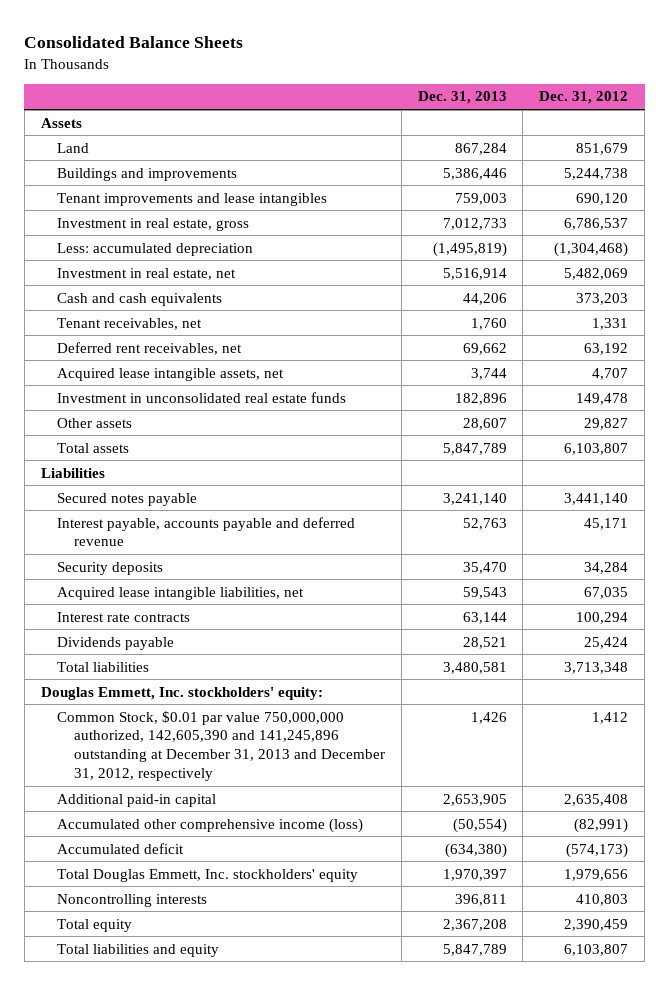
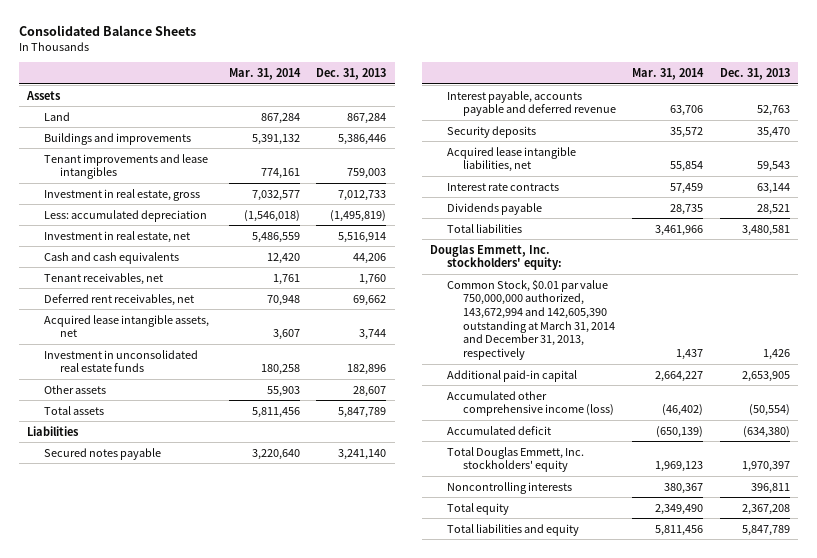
[539,91,629,105] Dec. 31, 2012 -> none
none -> [229,67,302,80] Mar. 31, 2014
[57,710,386,781] Common Stock, $0.01 par value 750,000,000 authorized, 142,605,390 and 141,245,896 outstanding at December 31, 2013 and December 31, 2012, respectively -> [446,278,615,360] Common Stock, $0.01 par value 750,000,000 authorized, 143,672,994 and 142,605,390 outstanding at March 31, 2014 and December 31, 2013, respectively

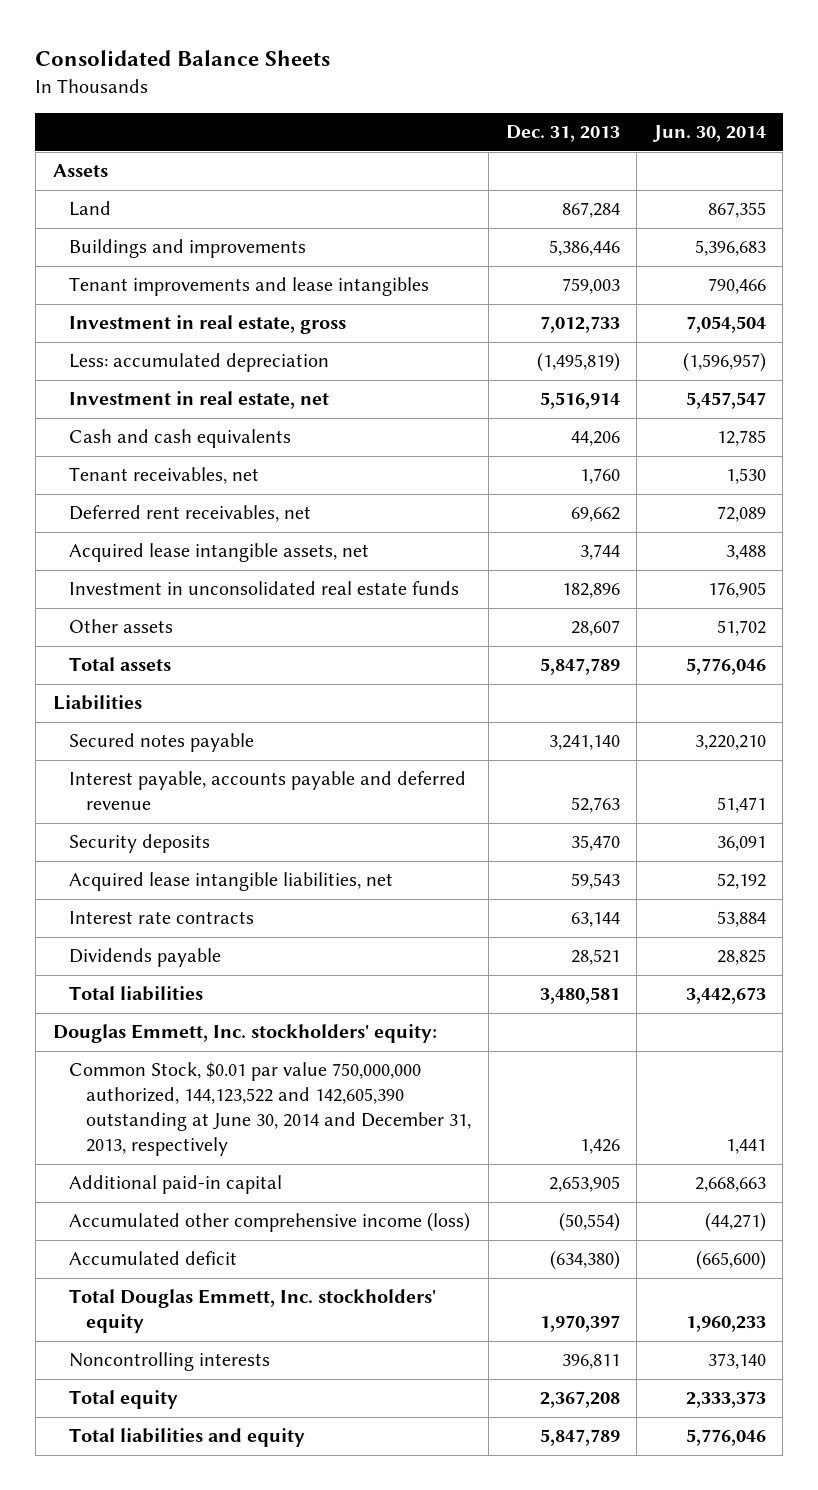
[229,67,302,80] Mar. 31, 2014 -> none
none -> [651,125,766,143] Jun. 30, 2014
[446,278,615,360] Common Stock, $0.01 par value 750,000,000 authorized, 143,672,994 and 142,605,390 outstanding at March 31, 2014 and December 31, 2013, respectively -> [69,1062,472,1157] Common Stock, $0.01 par value 750,000,000 authorized, 144,123,522 and 142,605,390 outstanding at June 30, 2014 and December 31, 2013, respectively

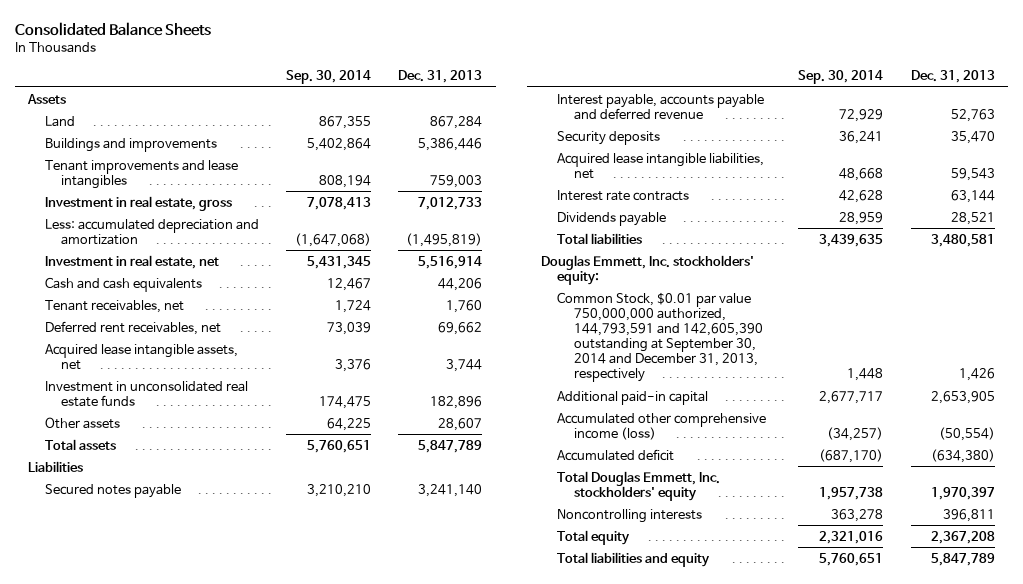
[651,125,766,143] Jun. 30, 2014 -> none
none -> [285,70,371,85] Sep. 30, 2014
[69,353,330,373] Less: accumulated depreciation -> [44,218,259,245] Less: accumulated depreciation and amortization
[69,1062,472,1157] Common Stock, $0.01 par value 750,000,000 authorized, 144,123,522 and 142,605,390 outstanding at June 30, 2014 and December 31, 2013, respectively -> [557,291,763,382] Common Stock, $0.01 par value 750,000,000 authorized, 144,793,591 and 142,605,390 outstanding at September 30, 2014 and December 31, 2013, respectively

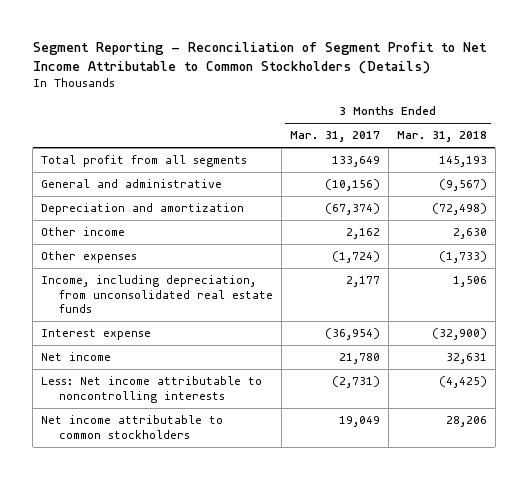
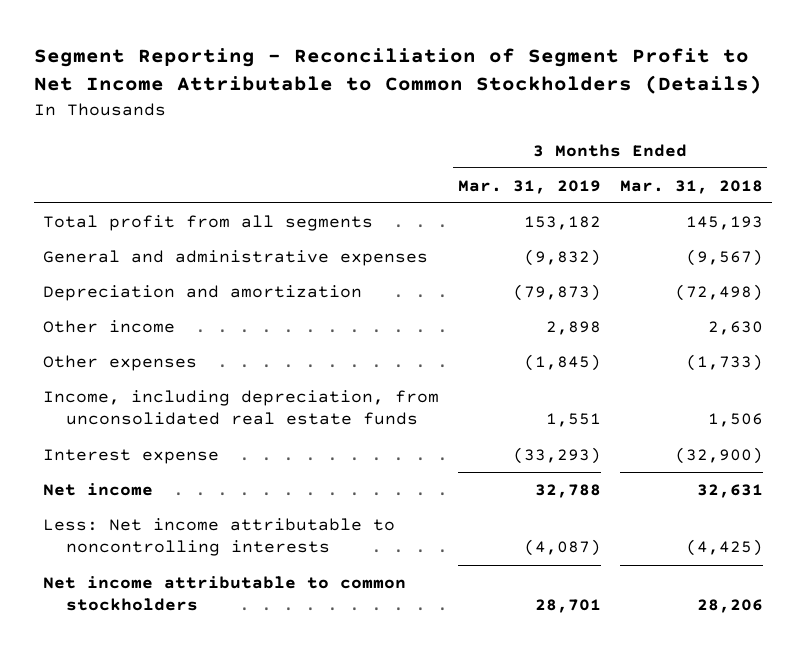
[289,131,380,143] Mar. 31, 2017 -> none
none -> [457,179,601,194] Mar. 31, 2019
[41,179,223,189] General and administrative -> [43,249,429,266] General and administrative expenses

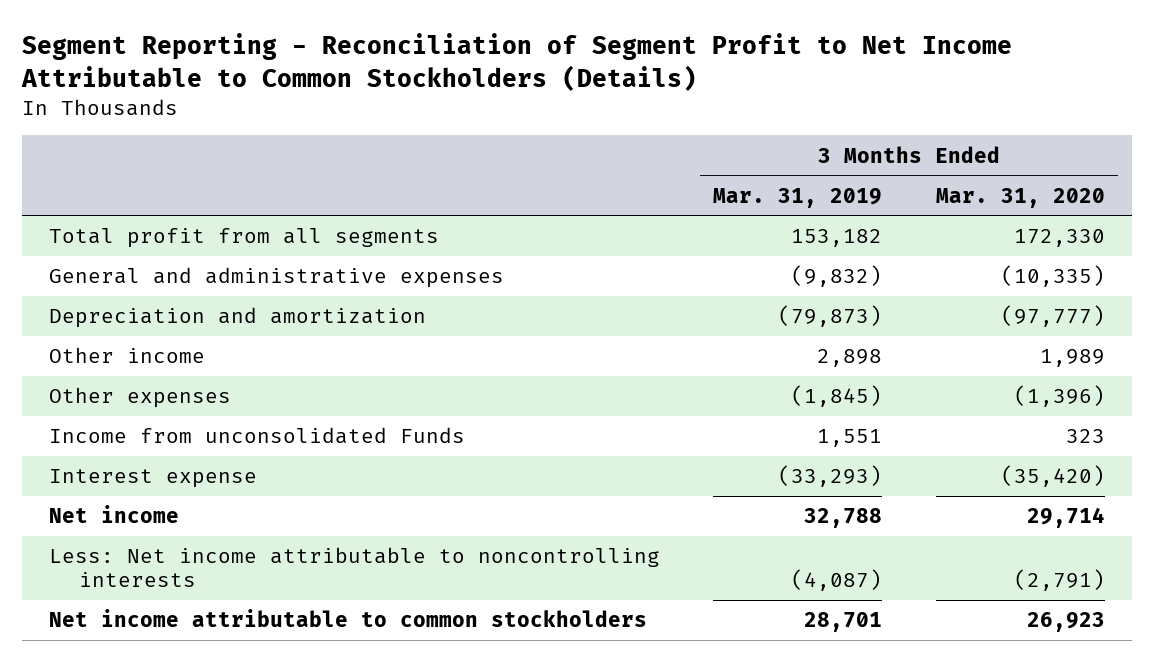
[619,179,763,194] Mar. 31, 2018 -> none
none -> [935,187,1105,208] Mar. 31, 2020
[43,389,440,426] Income, including depreciation, from unconsolidated real estate funds -> [48,427,465,445] Income from unconsolidated Funds

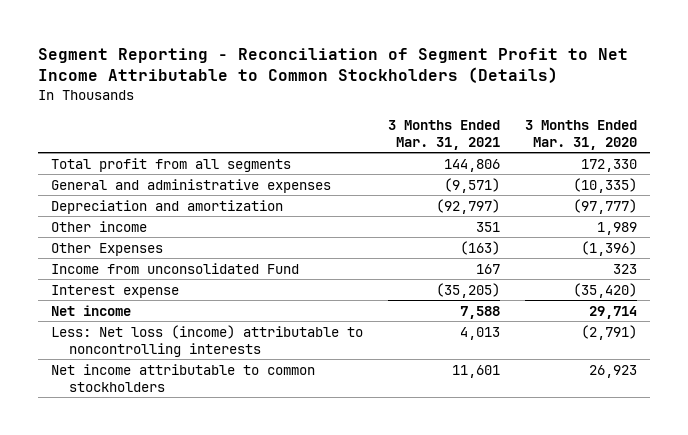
[713,187,883,208] Mar. 31, 2019 -> none
none -> [388,119,501,150] 3 Months Ended Mar. 31, 2021
[48,387,231,409] Other expenses -> [50,242,163,256] Other Expenses
[48,427,465,445] Income from unconsolidated Funds -> [50,262,299,274] Income from unconsolidated Fund
[48,547,660,588] Less: Net income attributable to noncontrolling interests -> [50,324,363,357] Less: Net loss (income) attributable to noncontrolling interests

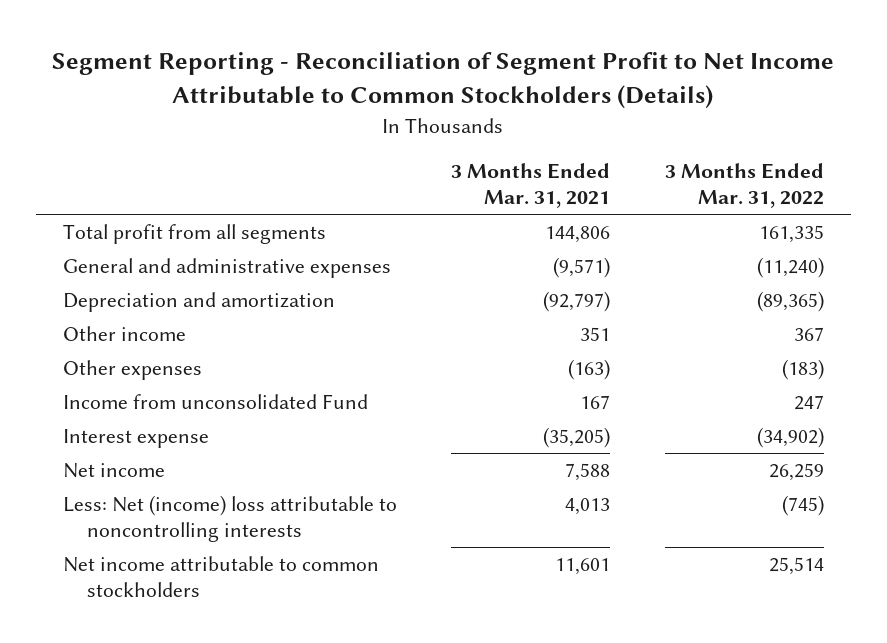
[525,119,638,150] 3 Months Ended Mar. 31, 2020 -> none
none -> [665,163,825,209] 3 Months Ended Mar. 31, 2022
[50,242,163,256] Other Expenses -> [62,360,202,381] Other expenses
[50,324,363,357] Less: Net loss (income) attributable to noncontrolling interests -> [62,495,397,542] Less: Net (income) loss attributable to noncontrolling interests

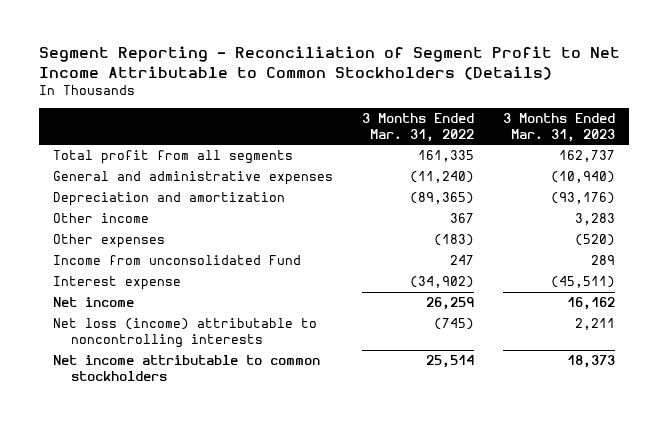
[451,163,611,209] 3 Months Ended Mar. 31, 2021 -> none
none -> [502,113,615,142] 3 Months Ended Mar. 31, 2023
[62,495,397,542] Less: Net (income) loss attributable to noncontrolling interests -> [53,318,318,348] Net loss (income) attributable to noncontrolling interests

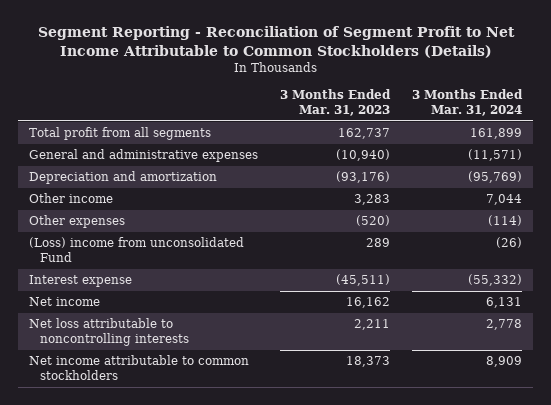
[362,113,475,142] 3 Months Ended Mar. 31, 2022 -> none
none -> [411,89,523,117] 3 Months Ended Mar. 31, 2024
[53,255,302,266] Income from unconsolidated Fund -> [29,237,245,263] (Loss) income from unconsolidated Fund
[53,318,318,348] Net loss (income) attributable to noncontrolling interests -> [29,318,189,347] Net loss attributable to noncontrolling interests

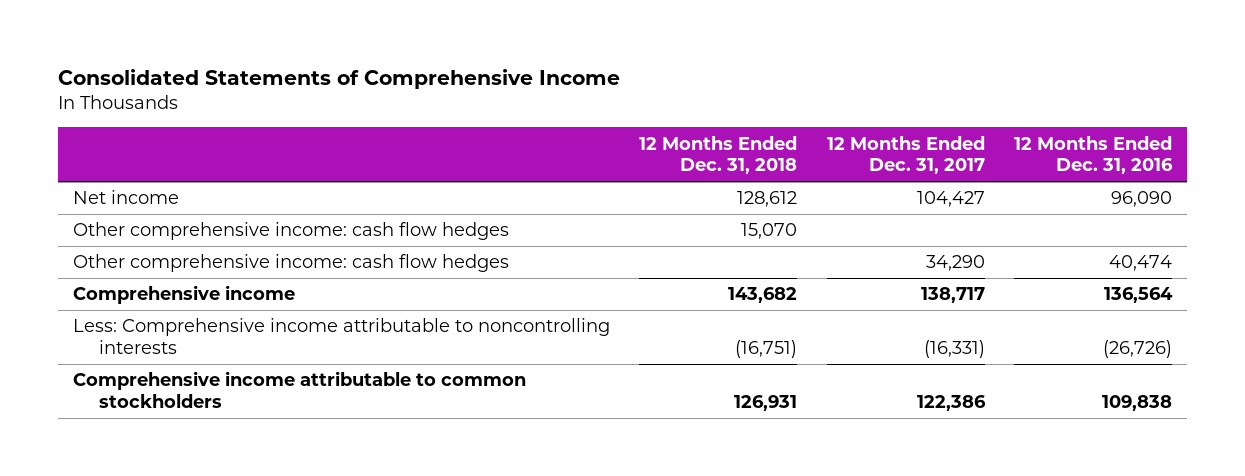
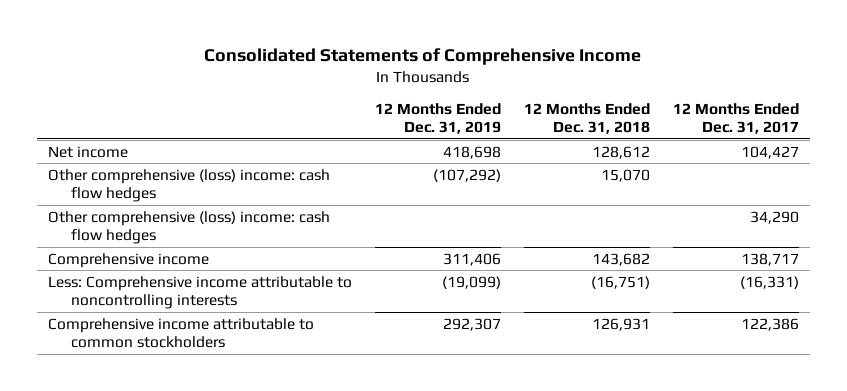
[1014,135,1174,175] 12 Months Ended Dec. 31, 2016 -> none
none -> [374,103,501,135] 12 Months Ended Dec. 31, 2019
[72,222,509,241] Other comprehensive income: cash flow hedges -> [48,168,331,203] Other comprehensive (loss) income: cash flow hedges
[72,254,509,273] Other comprehensive income: cash flow hedges -> [48,210,331,245] Other comprehensive (loss) income: cash flow hedges

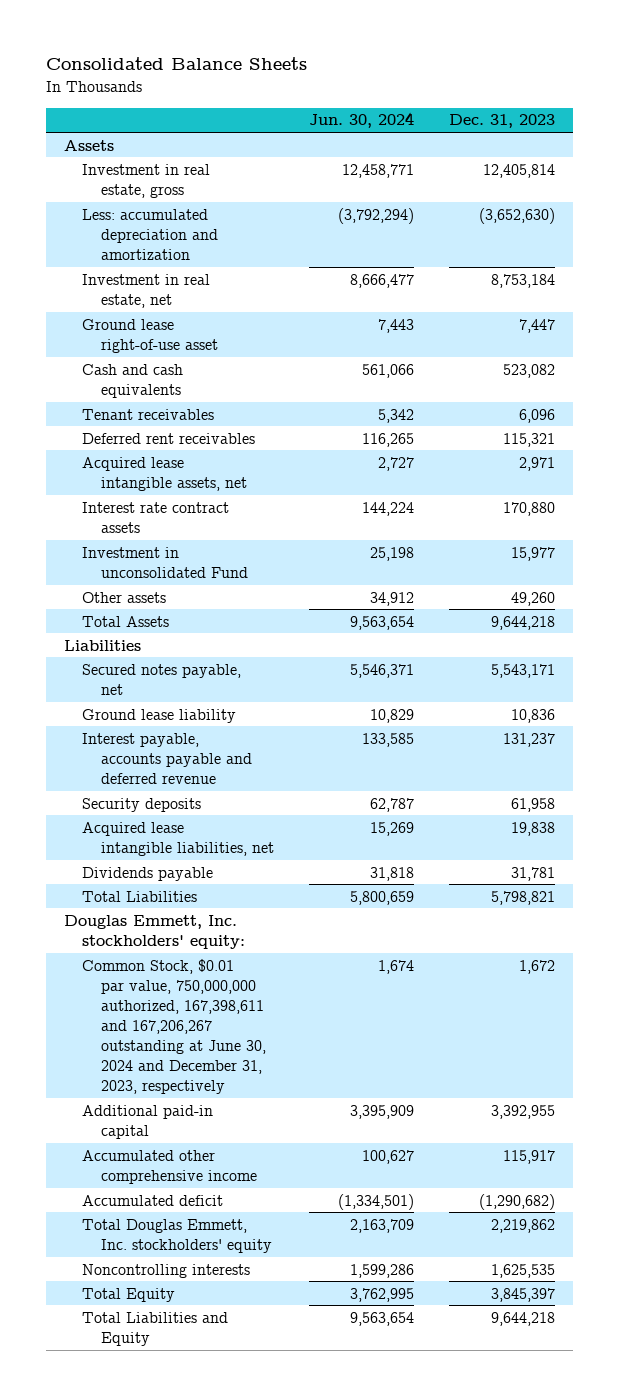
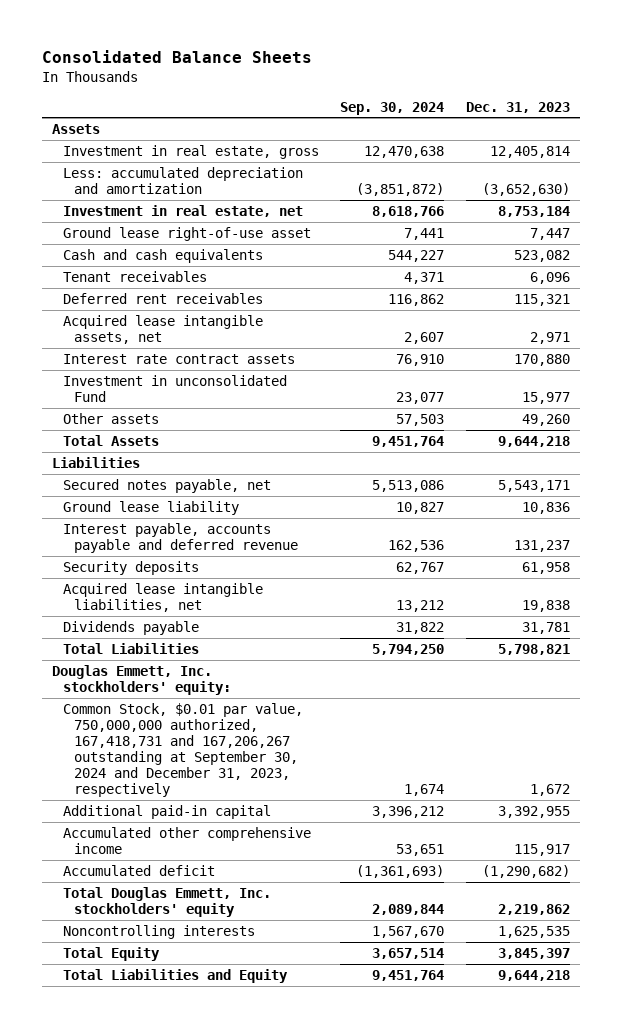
[309,112,415,129] Jun. 30, 2024 -> none
none -> [340,101,445,115] Sep. 30, 2024
[82,958,266,1094] Common Stock, $0.01 par value, 750,000,000 authorized, 167,398,611 and 167,206,267 outstanding at June 30, 2024 and December 31, 2023, respectively -> [63,702,304,798] Common Stock, $0.01 par value, 750,000,000 authorized, 167,418,731 and 167,206,267 outstanding at September 30, 2024 and December 31, 2023, respectively

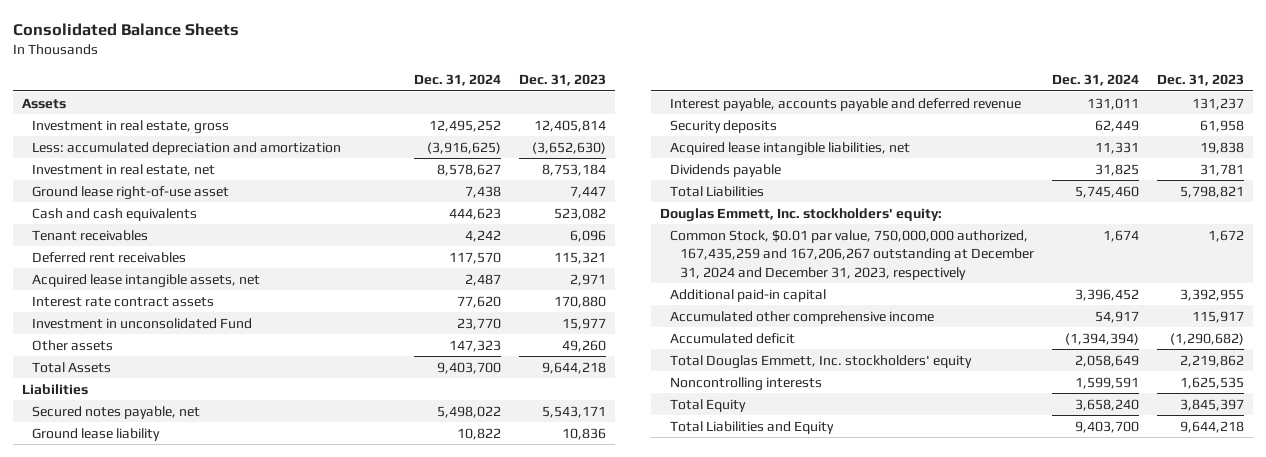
[340,101,445,115] Sep. 30, 2024 -> none
none -> [414,74,502,87] Dec. 31, 2024
[63,702,304,798] Common Stock, $0.01 par value, 750,000,000 authorized, 167,418,731 and 167,206,267 outstanding at September 30, 2024 and December 31, 2023, respectively -> [669,229,1034,280] Common Stock, $0.01 par value, 750,000,000 authorized, 167,435,259 and 167,206,267 outstanding at December 31, 2024 and December 31, 2023, respectively

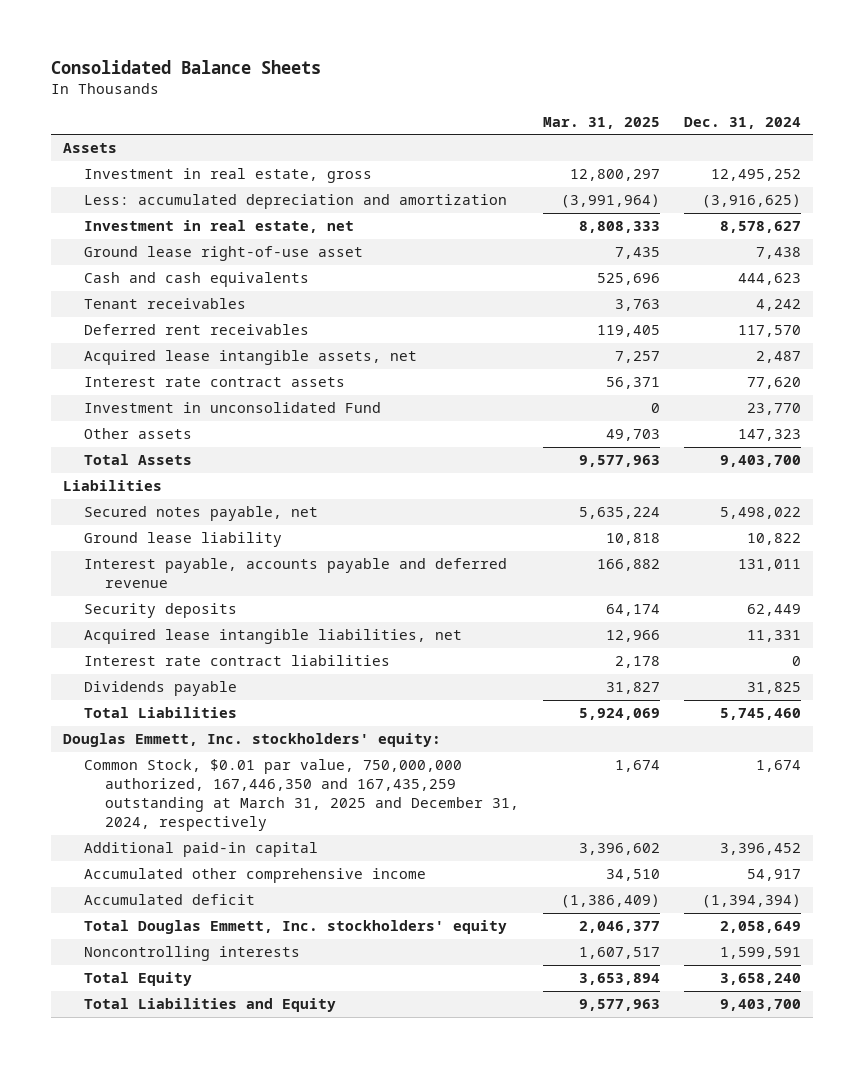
[519,74,607,87] Dec. 31, 2023 -> none
none -> [543,116,661,129] Mar. 31, 2025
none -> [84,655,391,667] Interest rate contract liabilities
[669,229,1034,280] Common Stock, $0.01 par value, 750,000,000 authorized, 167,435,259 and 167,206,267 outstanding at December 31, 2024 and December 31, 2023, respectively -> [84,759,520,831] Common Stock, $0.01 par value, 750,000,000 authorized, 167,446,350 and 167,435,259 outstanding at March 31, 2025 and December 31, 2024, respectively

